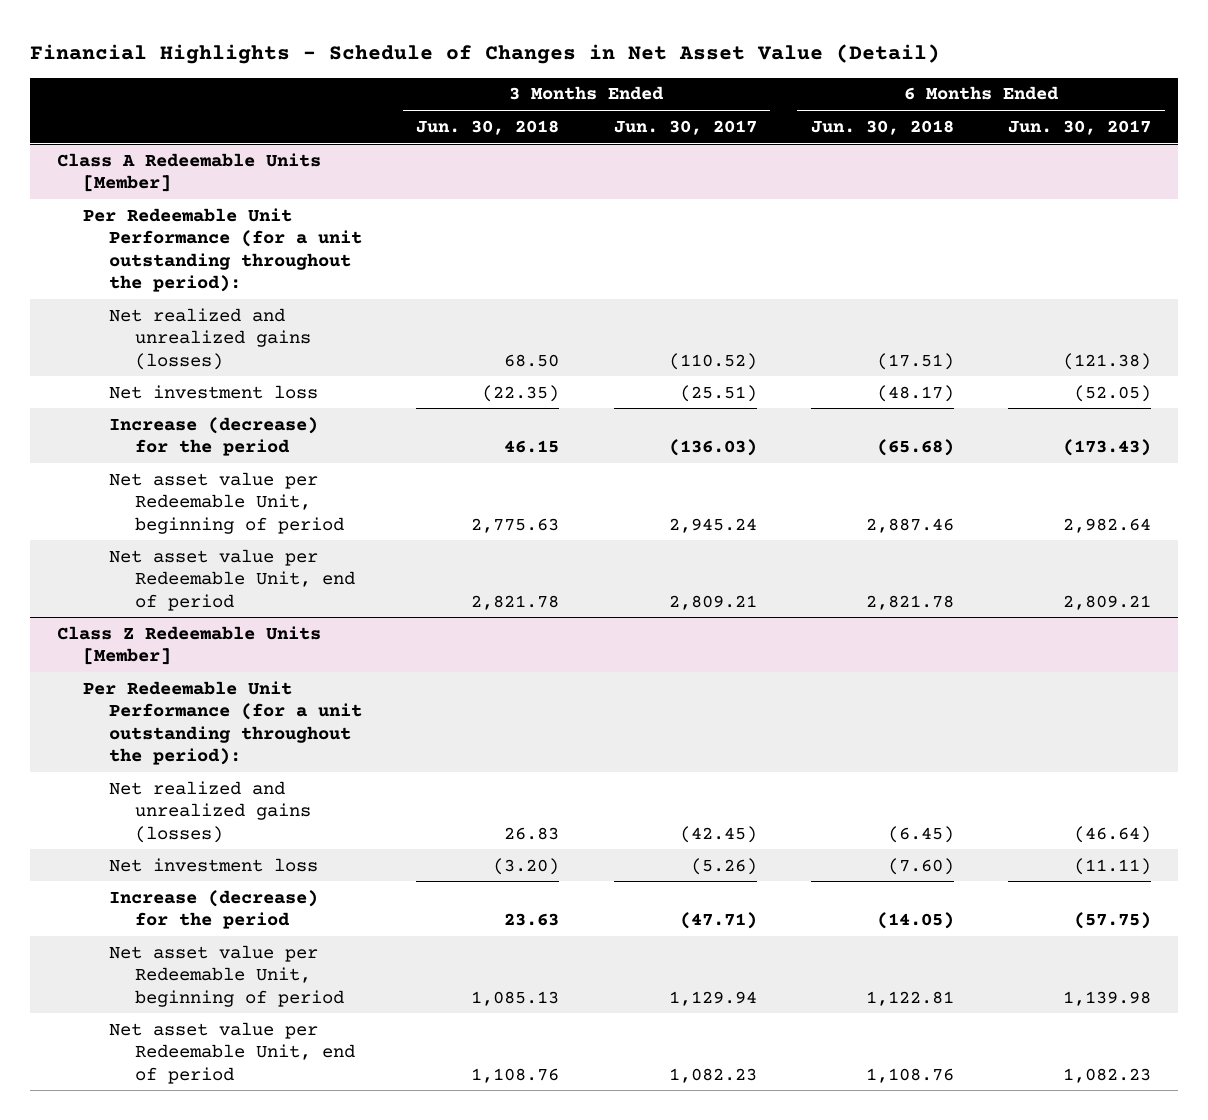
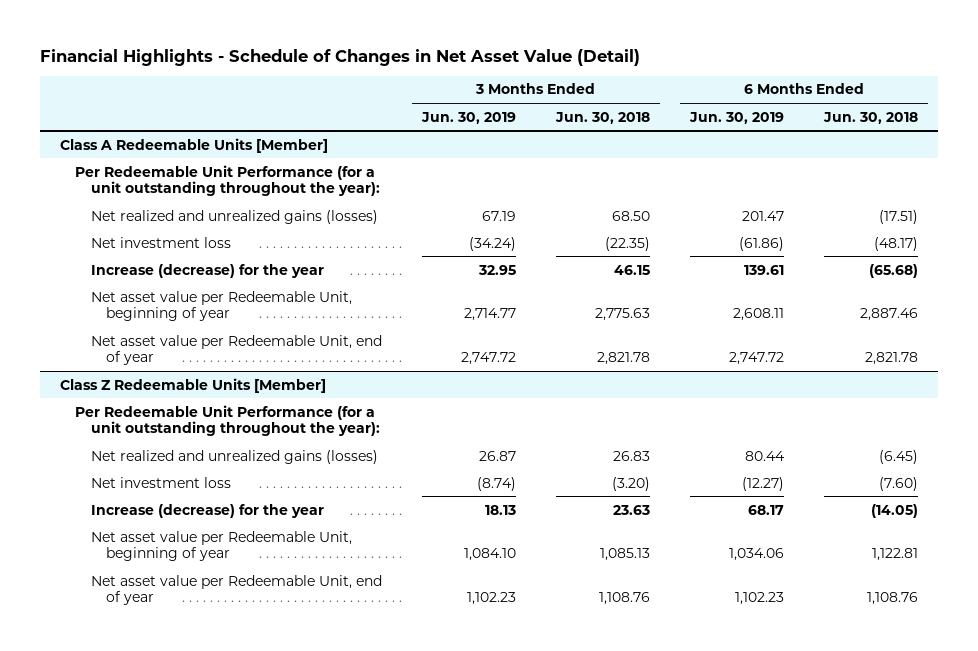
[613,119,757,135] Jun. 30, 2017 -> none
[1008,119,1152,135] Jun. 30, 2017 -> none
none -> [420,111,516,124] Jun. 30, 2019
none -> [688,111,784,124] Jun. 30, 2019
[82,207,363,293] Per Redeemable Unit Performance (for a unit outstanding throughout the period): -> [75,164,380,197] Per Redeemable Unit Performance (for a unit outstanding throughout the year):
[109,416,319,457] Increase (decrease) for the period -> [90,263,324,278] Increase (decrease) for the year
[109,471,345,534] Net asset value per Redeemable Unit, beginning of period -> [90,290,352,322] Net asset value per Redeemable Unit, beginning of year
[109,548,356,611] Net asset value per Redeemable Unit, end of period -> [90,334,382,366] Net asset value per Redeemable Unit, end of year
[82,680,363,766] Per Redeemable Unit Performance (for a unit outstanding throughout the period): -> [75,404,380,437] Per Redeemable Unit Performance (for a unit outstanding throughout the year):
[109,889,319,930] Increase (decrease) for the period -> [90,503,324,518] Increase (decrease) for the year
[109,944,345,1007] Net asset value per Redeemable Unit, beginning of period -> [90,530,352,562] Net asset value per Redeemable Unit, beginning of year
[109,1021,356,1084] Net asset value per Redeemable Unit, end of period -> [90,574,382,606] Net asset value per Redeemable Unit, end of year

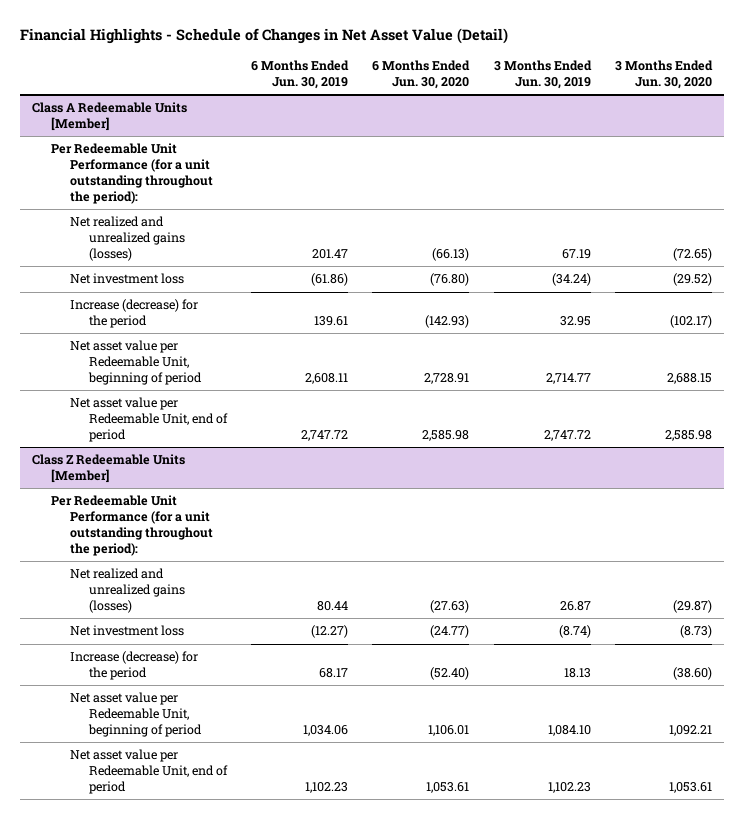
[554,111,650,124] Jun. 30, 2018 -> none
[822,111,918,124] Jun. 30, 2018 -> none
none -> [372,59,471,89] 6 Months Ended Jun. 30, 2020
none -> [615,59,714,89] 3 Months Ended Jun. 30, 2020
[75,164,380,197] Per Redeemable Unit Performance (for a unit outstanding throughout the year): -> [51,143,213,204] Per Redeemable Unit Performance (for a unit outstanding throughout the period):
[90,263,324,278] Increase (decrease) for the year -> [69,299,198,329] Increase (decrease) for the period
[90,290,352,322] Net asset value per Redeemable Unit, beginning of year -> [69,340,202,386] Net asset value per Redeemable Unit, beginning of period
[90,334,382,366] Net asset value per Redeemable Unit, end of year -> [69,397,228,443] Net asset value per Redeemable Unit, end of period
[75,404,380,437] Per Redeemable Unit Performance (for a unit outstanding throughout the year): -> [51,495,213,556] Per Redeemable Unit Performance (for a unit outstanding throughout the period):
[90,503,324,518] Increase (decrease) for the year -> [69,651,198,681] Increase (decrease) for the period
[90,530,352,562] Net asset value per Redeemable Unit, beginning of year -> [69,692,202,738] Net asset value per Redeemable Unit, beginning of period
[90,574,382,606] Net asset value per Redeemable Unit, end of year -> [69,749,228,795] Net asset value per Redeemable Unit, end of period

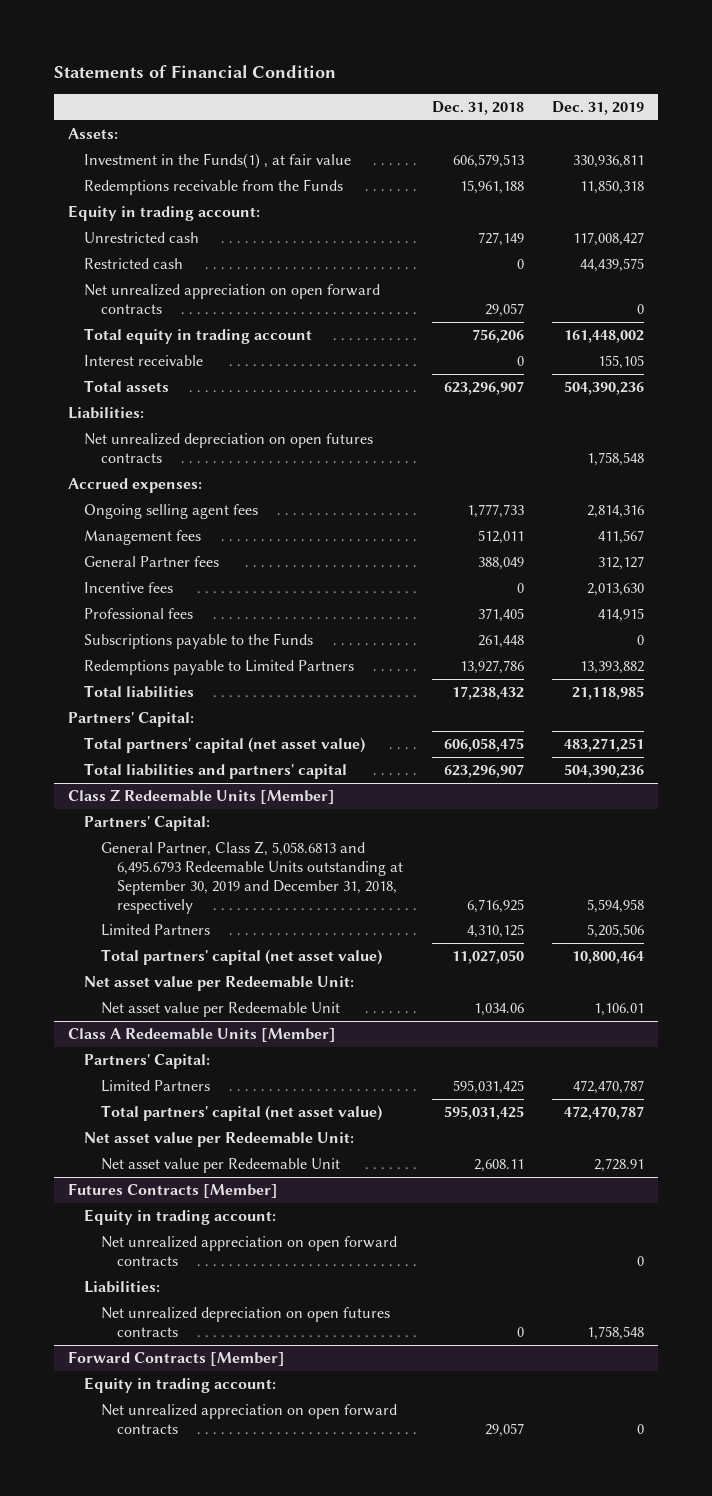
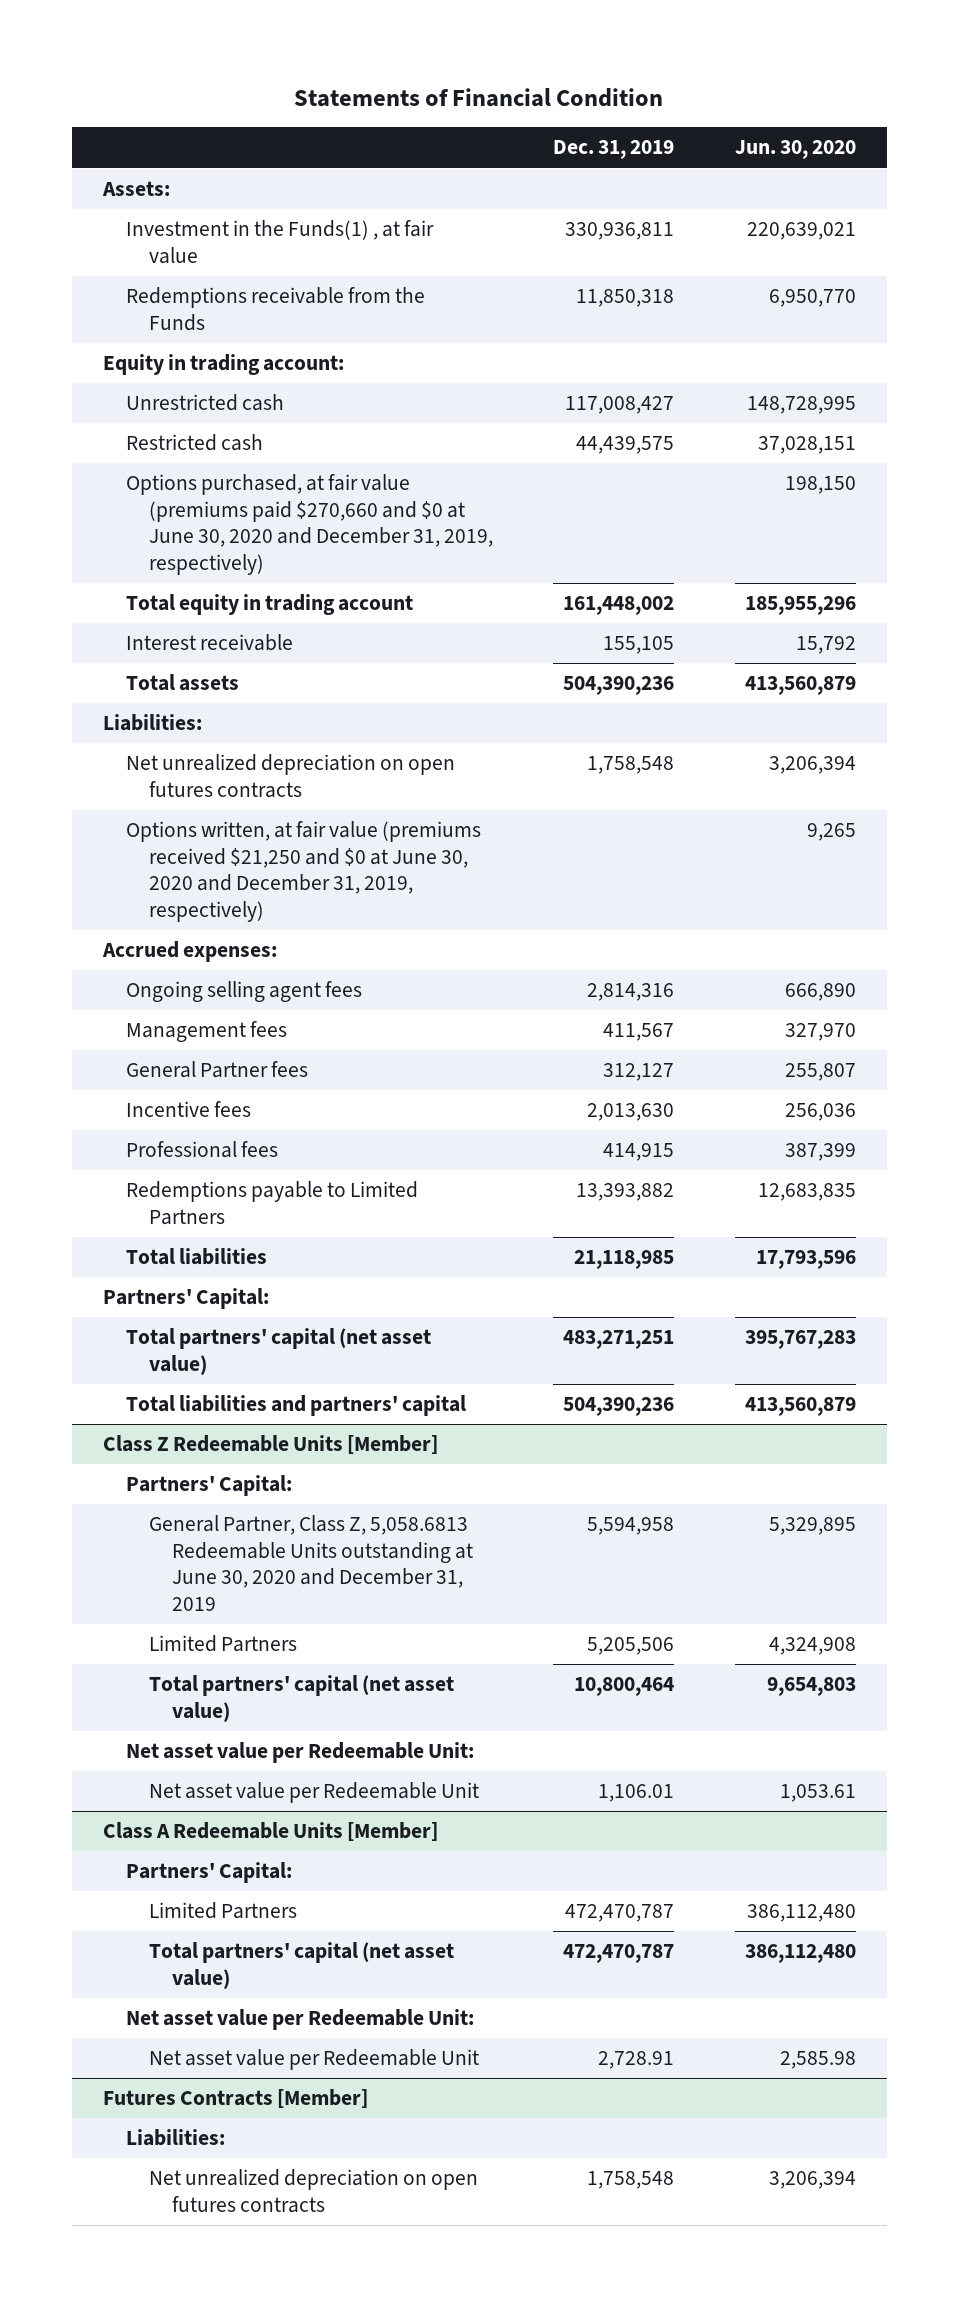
[431,101,524,116] Dec. 31, 2018 -> none
none -> [735,140,857,160] Jun. 30, 2020
[84,284,381,314] Net unrealized appreciation on open forward contracts -> none
none -> [125,474,493,576] Options purchased, at fair value (premiums paid $270,660 and $0 at June 30, 2020 and December 31, 2019, respectively)
none -> [125,821,481,923] Options written, at fair value (premiums received $21,250 and $0 at June 30, 2020 and December 31, 2019, respectively)
[84,633,314,650] Subscriptions payable to the Funds -> none
[100,841,404,914] General Partner, Class Z, 5,058.6813 and 6,495.6793 Redeemable Units outstanding at September 30, 2019 and December 31, 2018, respectively -> [148,1515,473,1612] General Partner, Class Z, 5,058.6813 Redeemable Units outstanding at June 30, 2020 and December 31, 2019
[84,1209,277,1226] Equity in trading account: -> none
[100,1236,397,1266] Net unrealized appreciation on open forward contracts -> none
[67,1351,285,1367] Forward Contracts [Member] -> none
[84,1377,277,1394] Equity in trading account: -> none
[100,1404,397,1434] Net unrealized appreciation on open forward contracts -> none

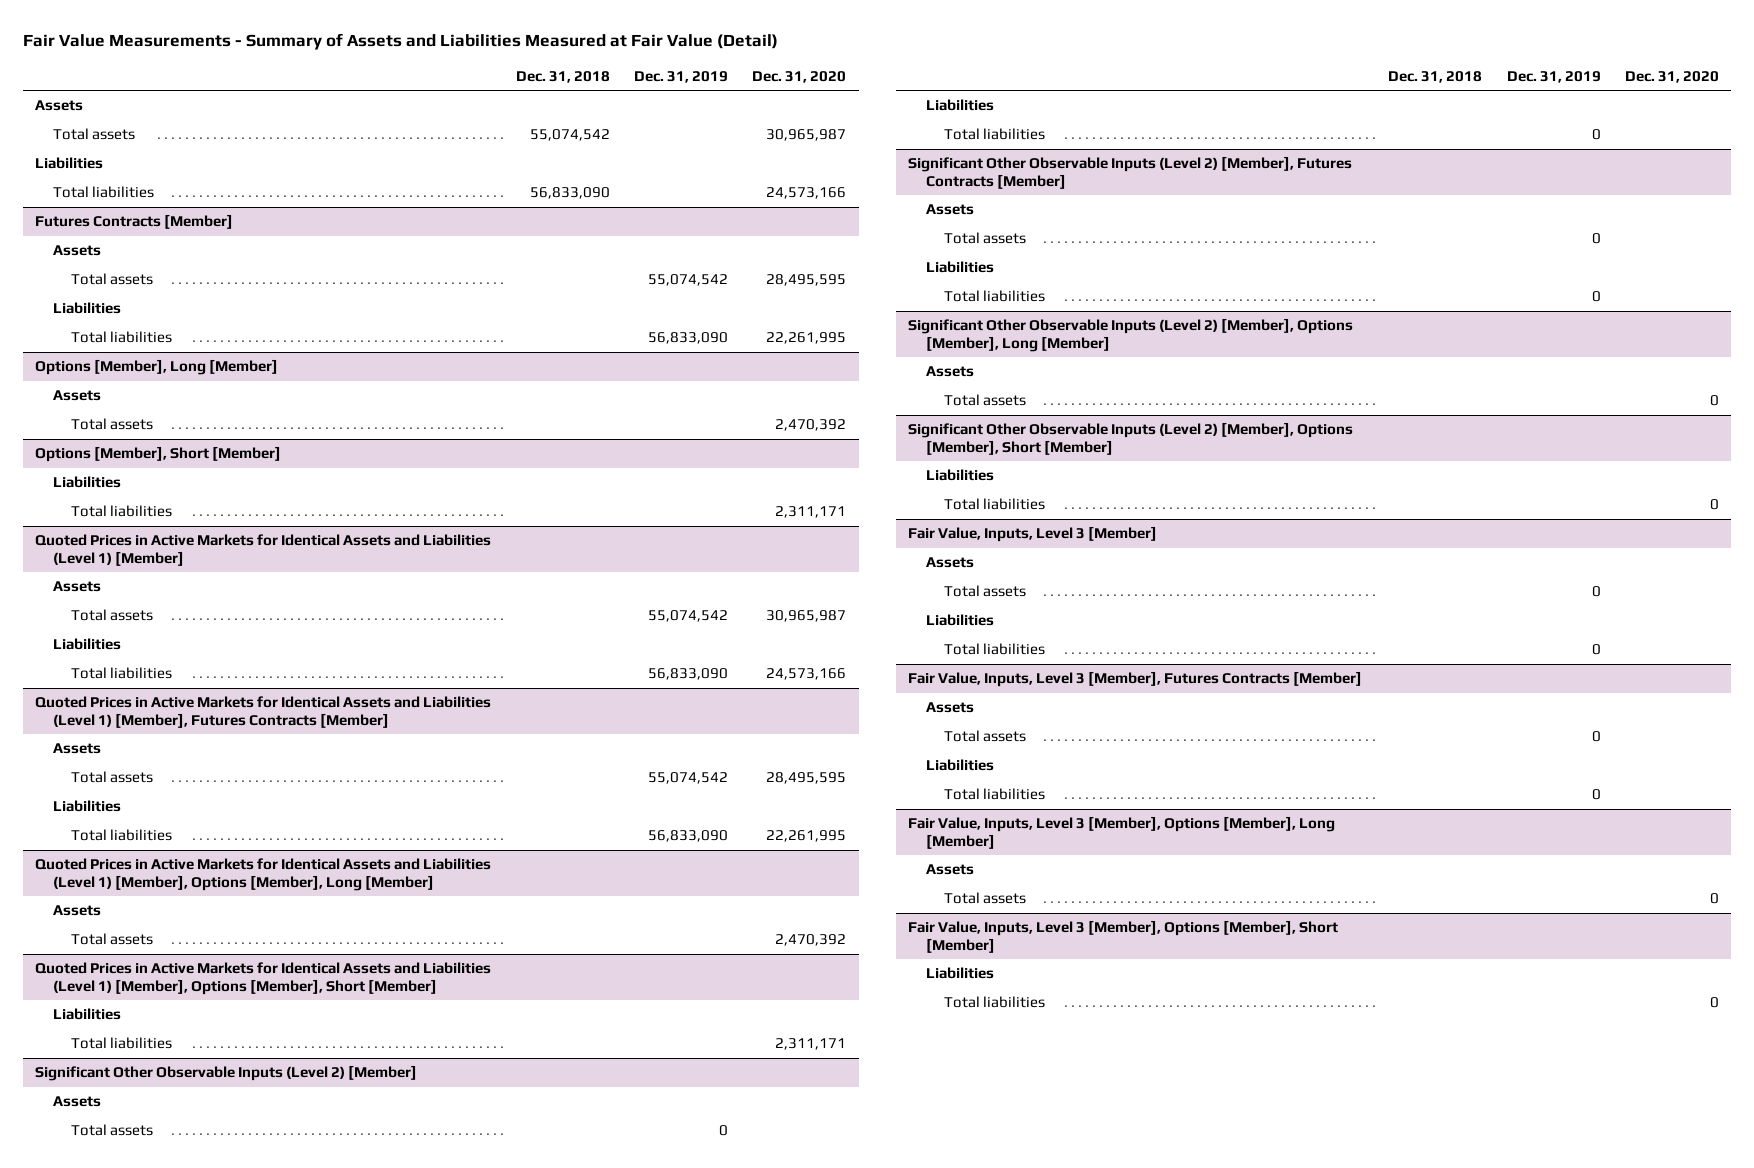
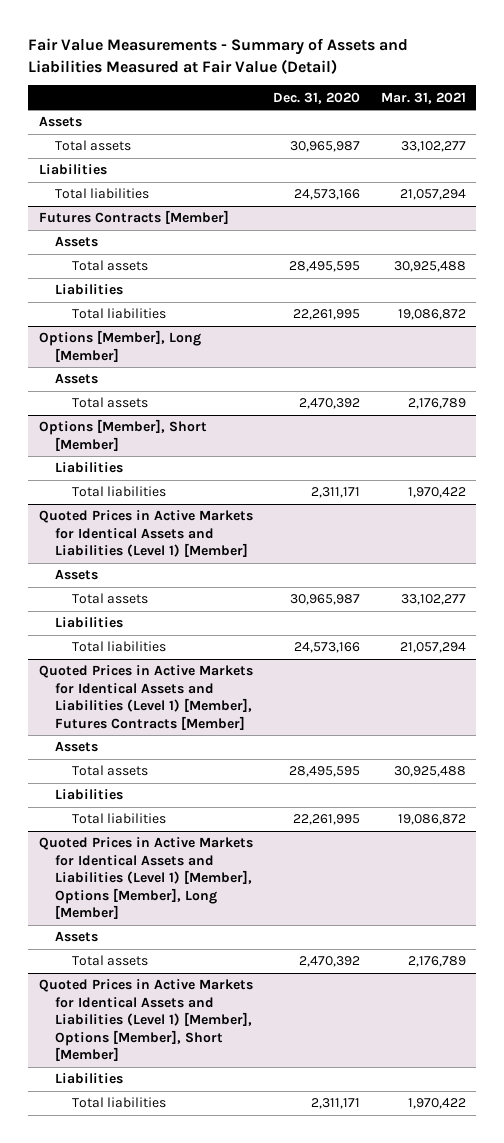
[515,70,610,83] Dec. 31, 2018 -> none
[634,70,729,83] Dec. 31, 2019 -> none
none -> [380,91,466,104] Mar. 31, 2021
[35,1065,418,1082] Significant Other Observable Inputs (Level 2) [Member] -> none
[53,1096,102,1108] Assets -> none
[71,1124,154,1137] Total assets -> none
[925,99,994,112] Liabilities -> none
[943,128,1045,141] Total liabilities -> none
[908,156,1353,189] Significant Other Observable Inputs (Level 2) [Member], Futures Contracts [Member] -> none
[925,204,974,216] Assets -> none
[943,232,1026,245] Total assets -> none
[925,261,994,274] Liabilities -> none
[943,290,1045,303] Total liabilities -> none
[908,318,1354,352] Significant Other Observable Inputs (Level 2) [Member], Options [Member], Long [Member] -> none
[925,366,974,378] Assets -> none
[943,394,1026,407] Total assets -> none
[908,422,1354,455] Significant Other Observable Inputs (Level 2) [Member], Options [Member], Short [Member] -> none
[925,469,994,482] Liabilities -> none
[943,498,1045,511] Total liabilities -> none
[908,526,1158,543] Fair Value, Inputs, Level 3 [Member] -> none
[925,557,974,569] Assets -> none
[943,585,1026,598] Total assets -> none
[925,614,994,627] Liabilities -> none
[943,643,1045,656] Total liabilities -> none
[908,671,1363,688] Fair Value, Inputs, Level 3 [Member], Futures Contracts [Member] -> none
[925,702,974,714] Assets -> none
[943,730,1026,743] Total assets -> none
[925,759,994,772] Liabilities -> none
[943,788,1045,801] Total liabilities -> none
[908,816,1336,849] Fair Value, Inputs, Level 3 [Member], Options [Member], Long [Member] -> none
[925,864,974,876] Assets -> none
[943,892,1026,905] Total assets -> none
[908,920,1339,953] Fair Value, Inputs, Level 3 [Member], Options [Member], Short [Member] -> none
[925,967,994,980] Liabilities -> none
[943,996,1045,1009] Total liabilities -> none

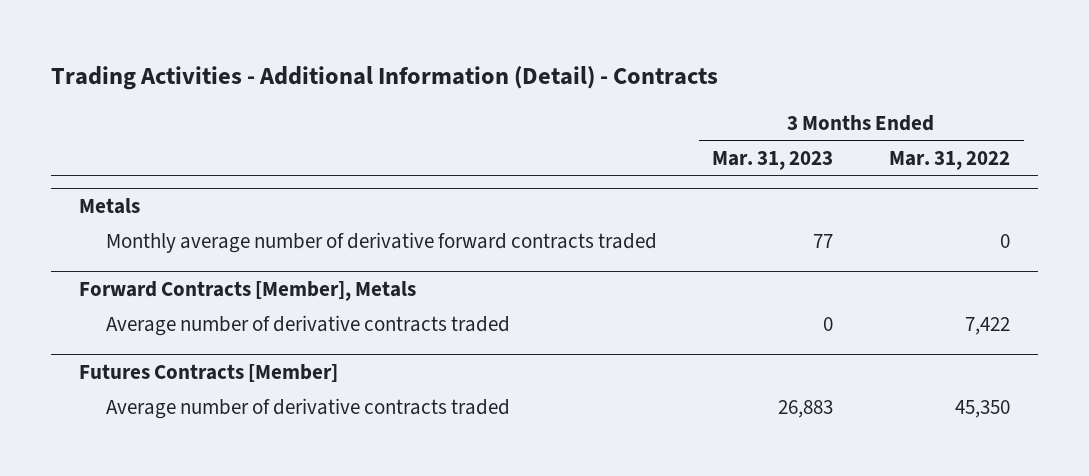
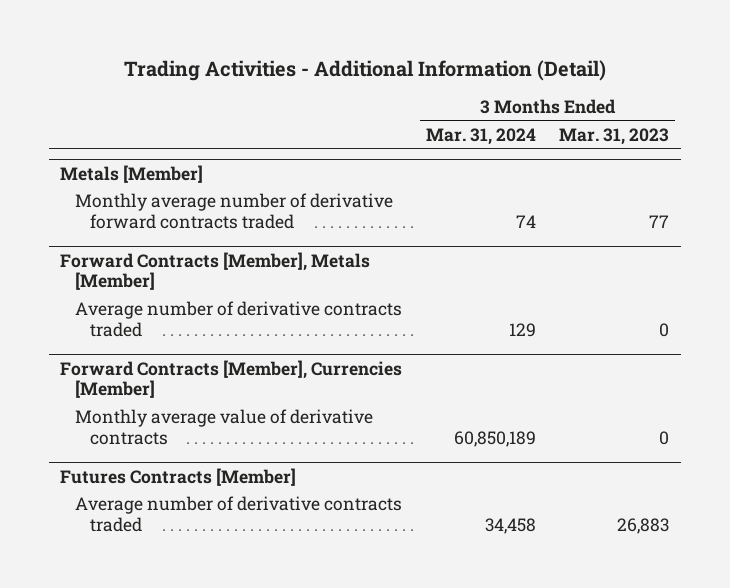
[51,66,719,91] Trading Activities - Additional Information (Detail) - Contracts -> [123,59,606,81] Trading Activities - Additional Information (Detail)
[889,150,1011,170] Mar. 31, 2022 -> none
none -> [425,127,536,145] Mar. 31, 2024
[79,198,141,215] Metals -> [60,164,204,183] Metals [Member]
[79,281,417,302] Forward Contracts [Member], Metals -> [60,251,371,291] Forward Contracts [Member], Metals [Member]
none -> [60,359,403,399] Forward Contracts [Member], Currencies [Member]
none -> [75,409,374,446] Monthly average value of derivative contracts

